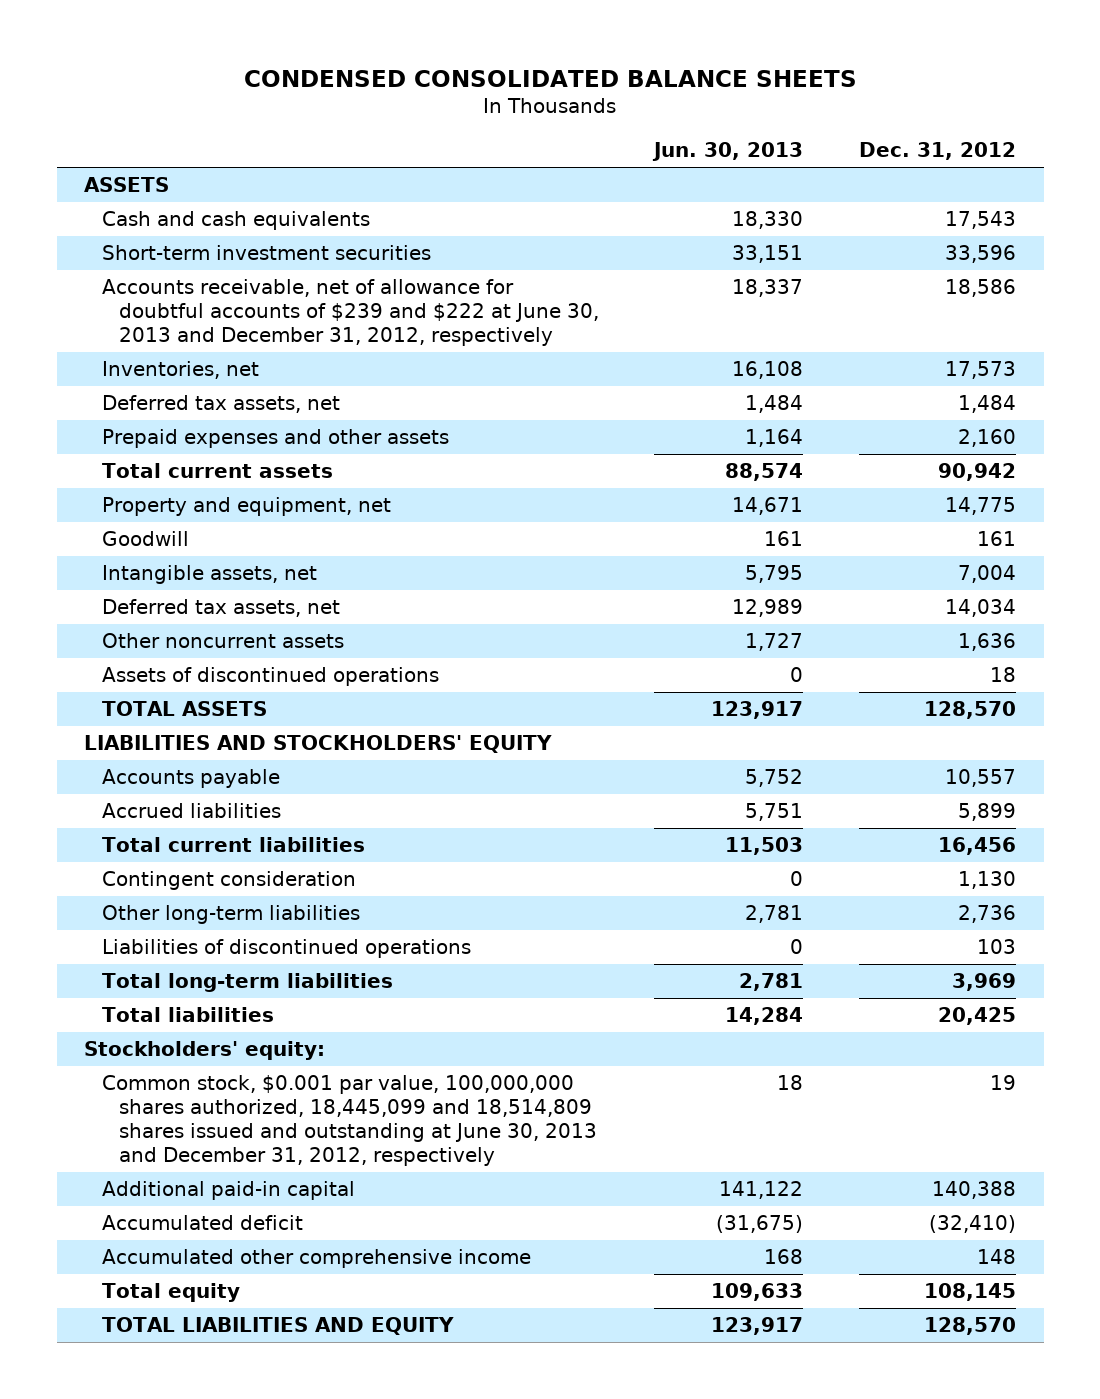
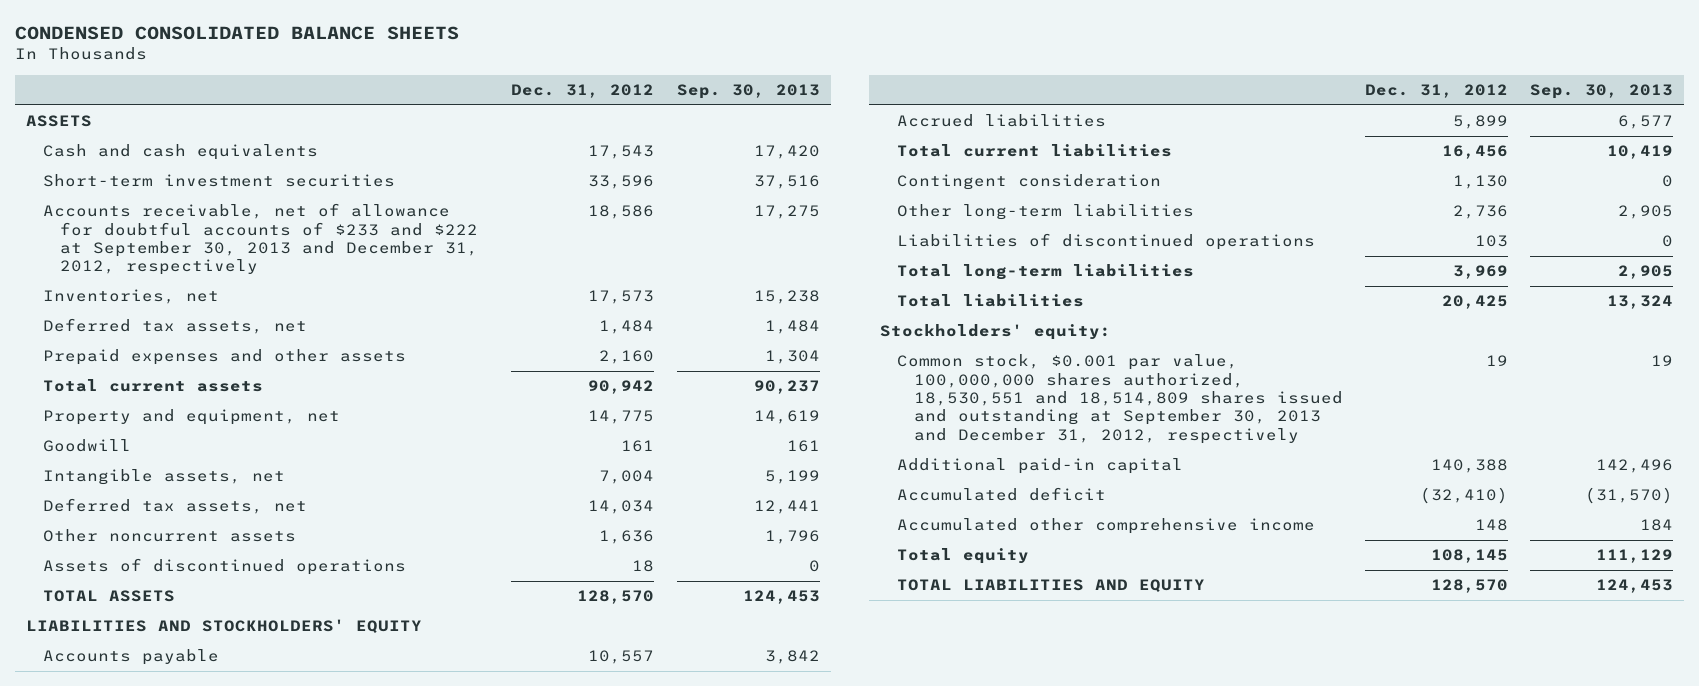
[652,142,804,162] Jun. 30, 2013 -> none
none -> [676,84,820,100] Sep. 30, 2013
[101,279,600,346] Accounts receivable, net of allowance for doubtful accounts of $239 and $222 at June 30, 2013 and December 31, 2012, respectively -> [43,203,479,276] Accounts receivable, net of allowance for doubtful accounts of $233 and $222 at September 30, 2013 and December 31, 2012, respectively
[101,1075,598,1166] Common stock, $0.001 par value, 100,000,000 shares authorized, 18,445,099 and 18,514,809 shares issued and outstanding at June 30, 2013 and December 31, 2012, respectively -> [896,354,1343,444] Common stock, $0.001 par value, 100,000,000 shares authorized, 18,530,551 and 18,514,809 shares issued and outstanding at September 30, 2013 and December 31, 2012, respectively

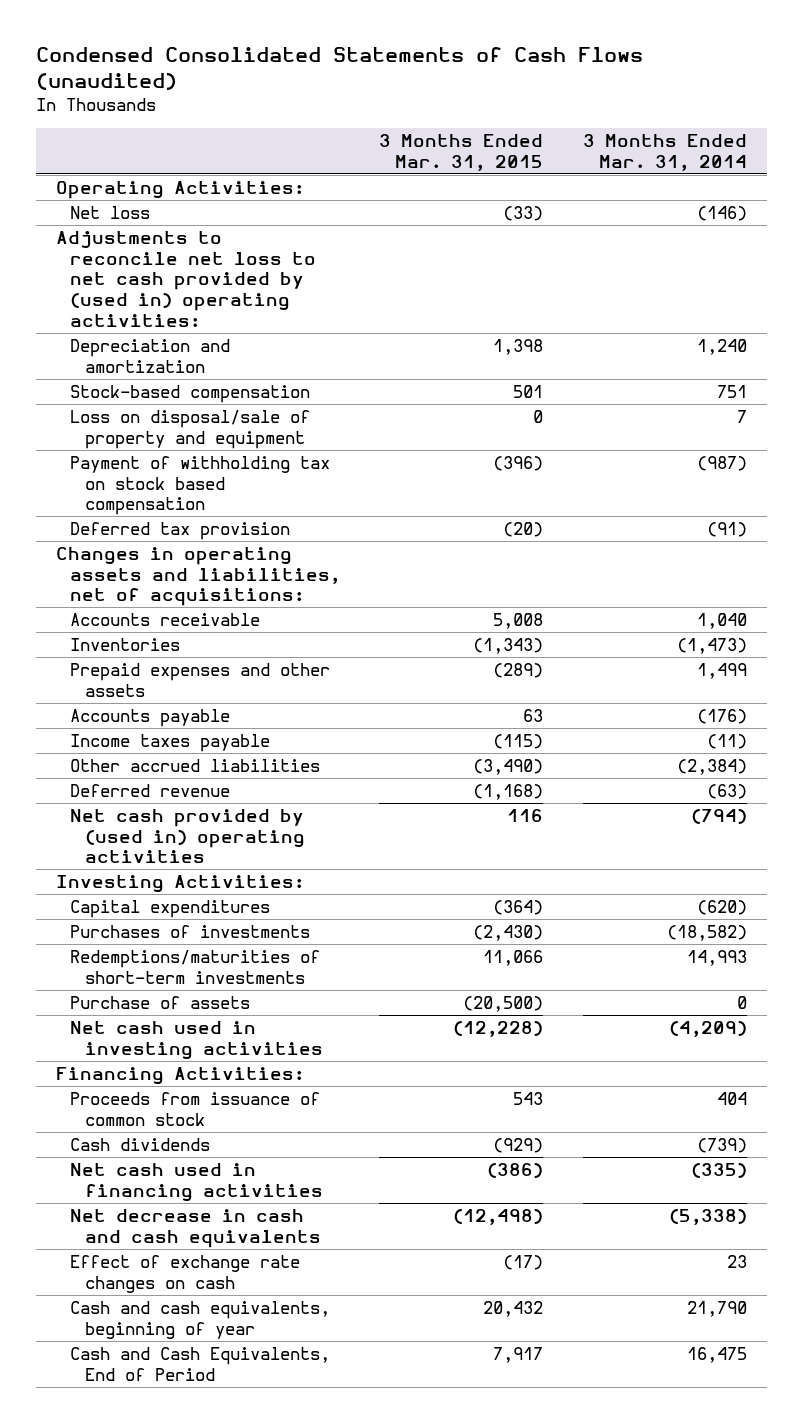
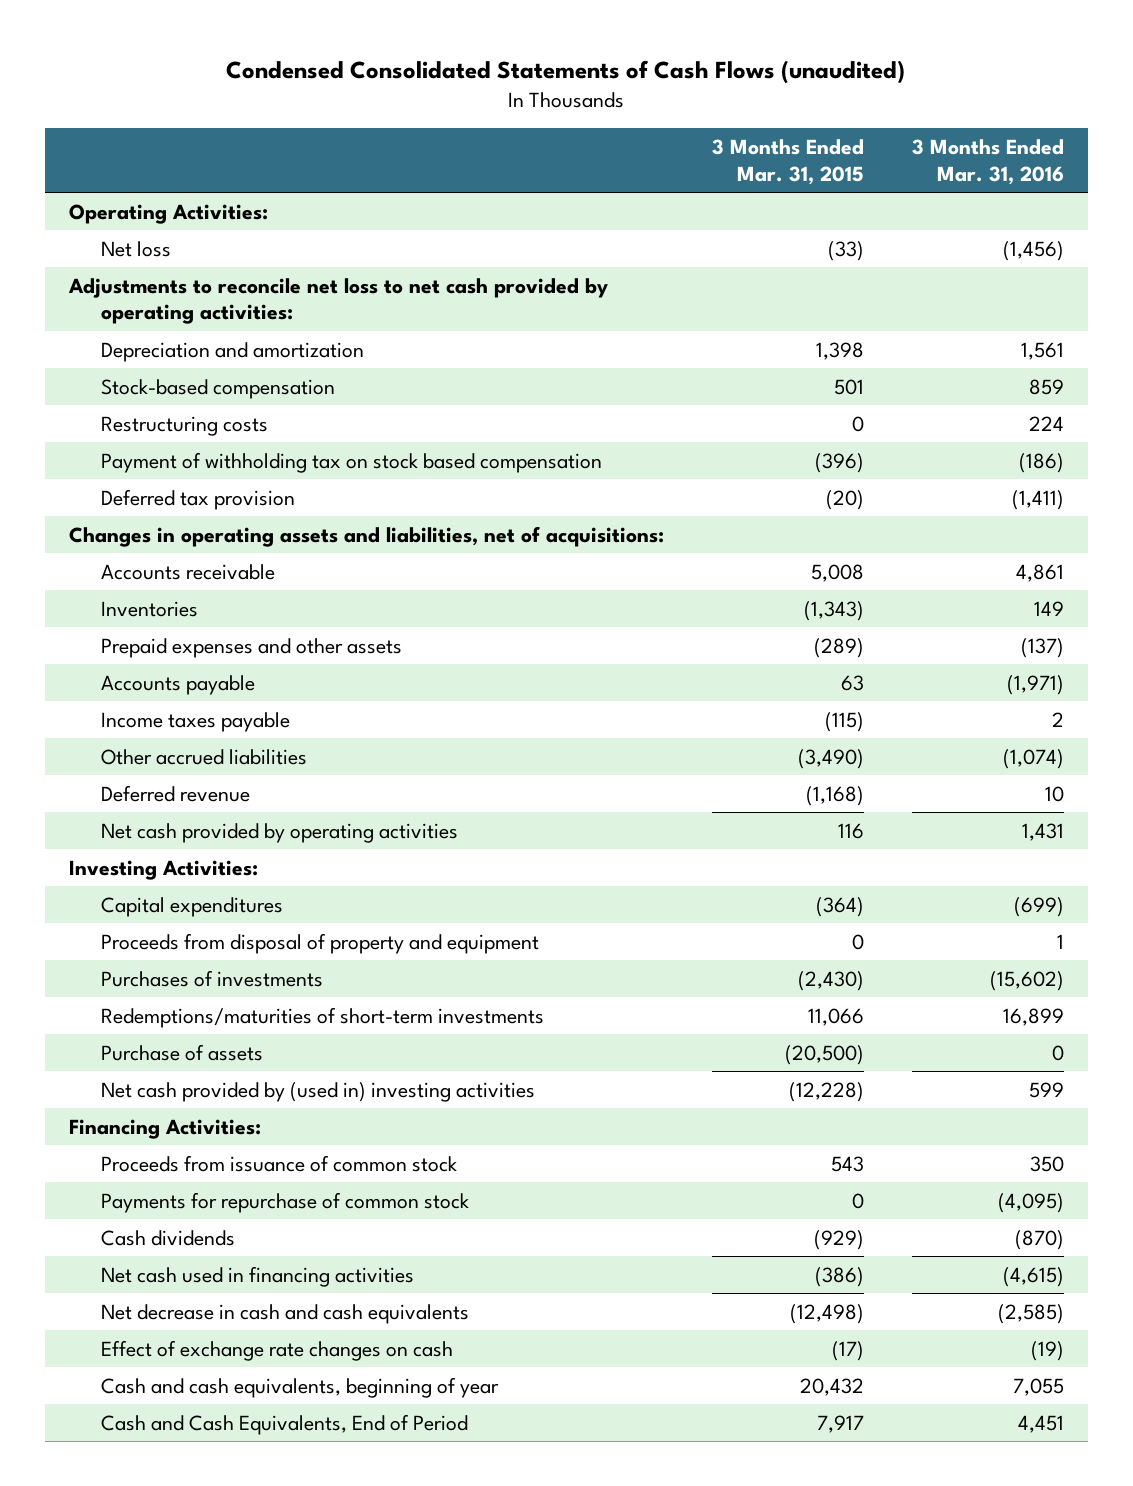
[582,133,747,171] 3 Months Ended Mar. 31, 2014 -> none
none -> [911,138,1064,185] 3 Months Ended Mar. 31, 2016
[55,230,317,327] Adjustments to reconcile net loss to net cash provided by (used in) operating activities: -> [67,277,608,325] Adjustments to reconcile net loss to net cash provided by operating activities:
[70,409,311,449] Loss on disposal/sale of property and equipment -> none
none -> [100,415,268,436] Restructuring costs
[70,808,305,864] Net cash provided by (used in) operating activities -> [100,822,458,843] Net cash provided by operating activities
none -> [100,932,539,954] Proceeds from disposal of property and equipment
[70,1020,323,1060] Net cash used in investing activities -> [100,1081,535,1102] Net cash provided by (used in) investing activities
none -> [100,1191,469,1213] Payments for repurchase of common stock

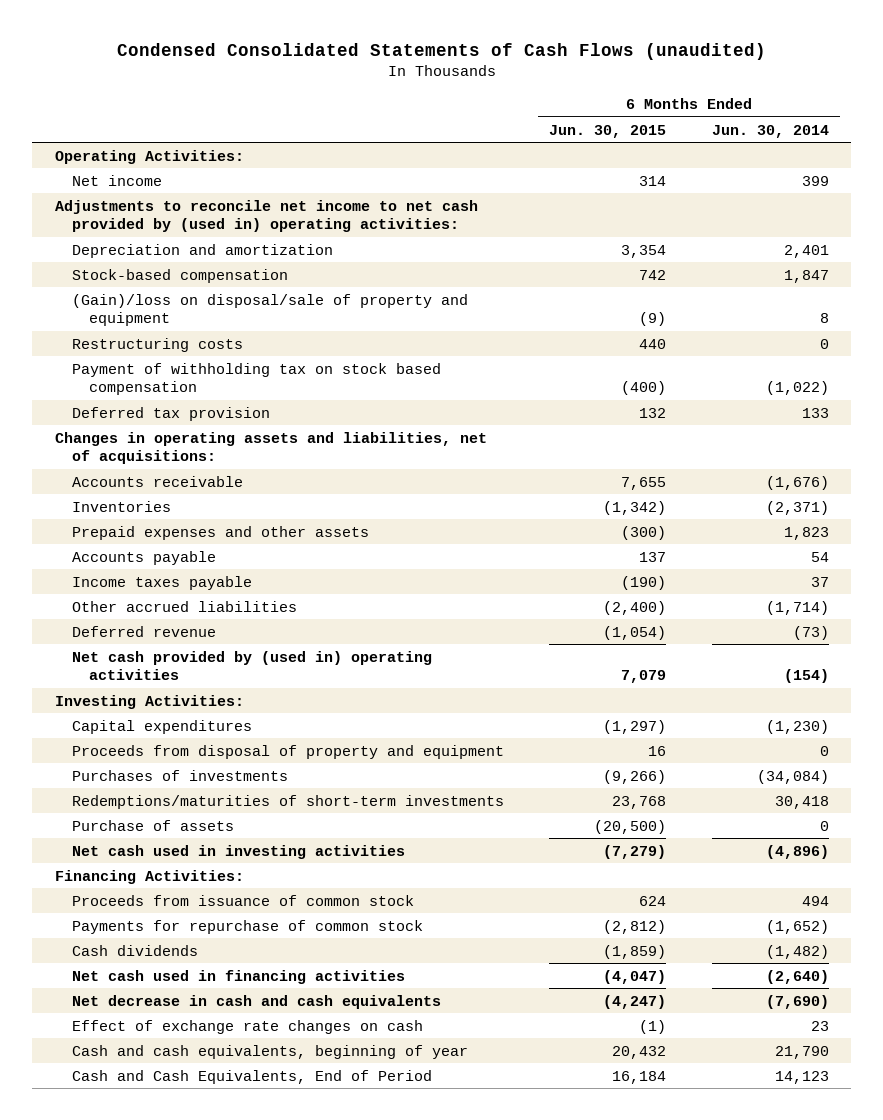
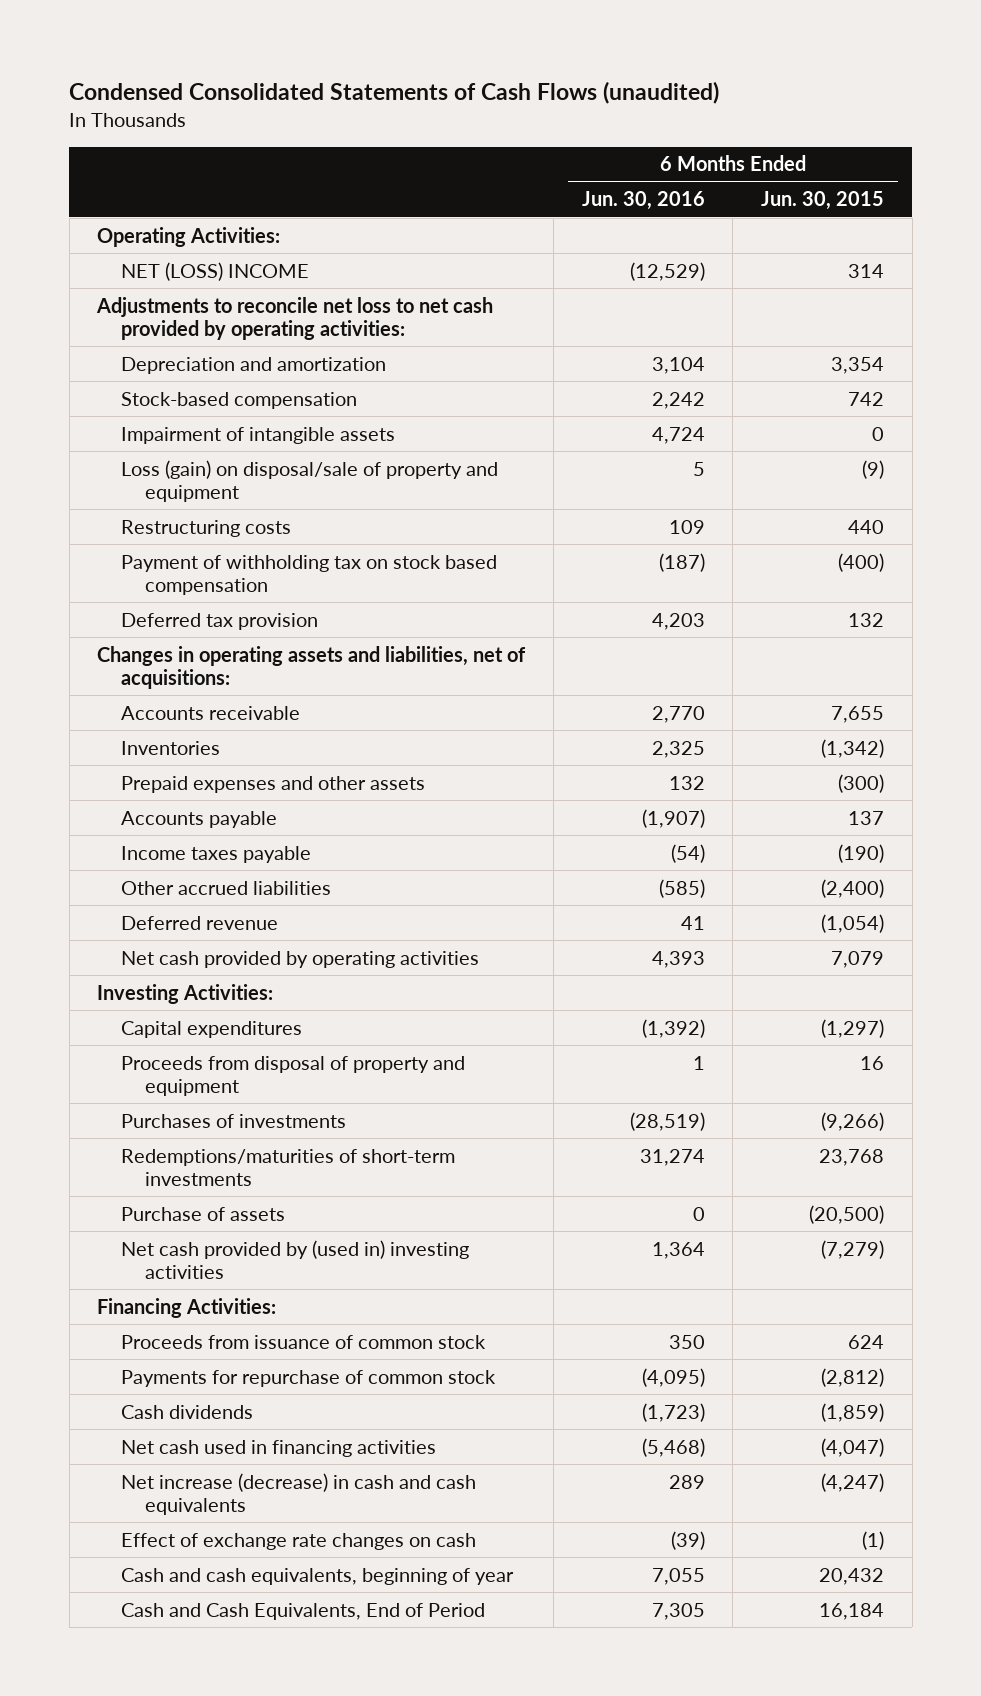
[711,124,829,138] Jun. 30, 2014 -> none
none -> [581,191,705,211] Jun. 30, 2016
[72,174,163,186] Net income -> [120,261,309,281] NET (LOSS) INCOME
[54,199,478,233] Adjustments to reconcile net income to net cash provided by (used in) operating activities: -> [96,296,494,340] Adjustments to reconcile net loss to net cash provided by operating activities:
none -> [120,426,395,444] Impairment of intangible assets
[72,293,469,327] (Gain)/loss on disposal/sale of property and equipment -> [120,459,498,502] Loss (gain) on disposal/sale of property and equipment
[72,650,433,681] Net cash provided by (used in) operating activities -> [120,950,479,968] Net cash provided by operating activities
[72,844,406,859] Net cash used in investing activities -> [120,1239,469,1279] Net cash provided by (used in) investing activities
[72,994,442,1009] Net decrease in cash and cash equivalents -> [120,1472,476,1515] Net increase (decrease) in cash and cash equivalents

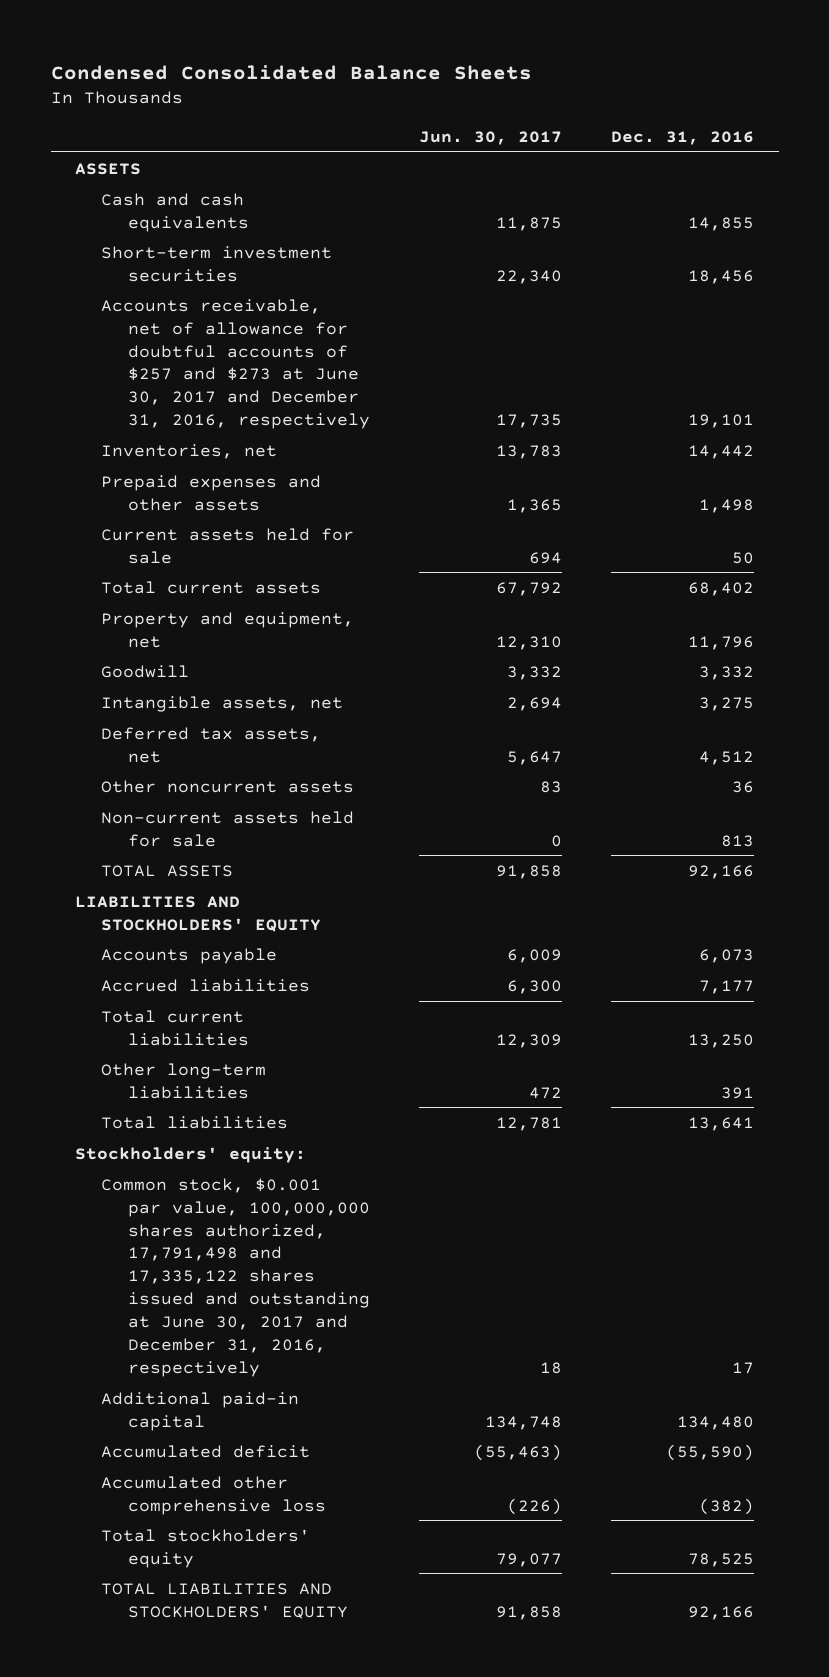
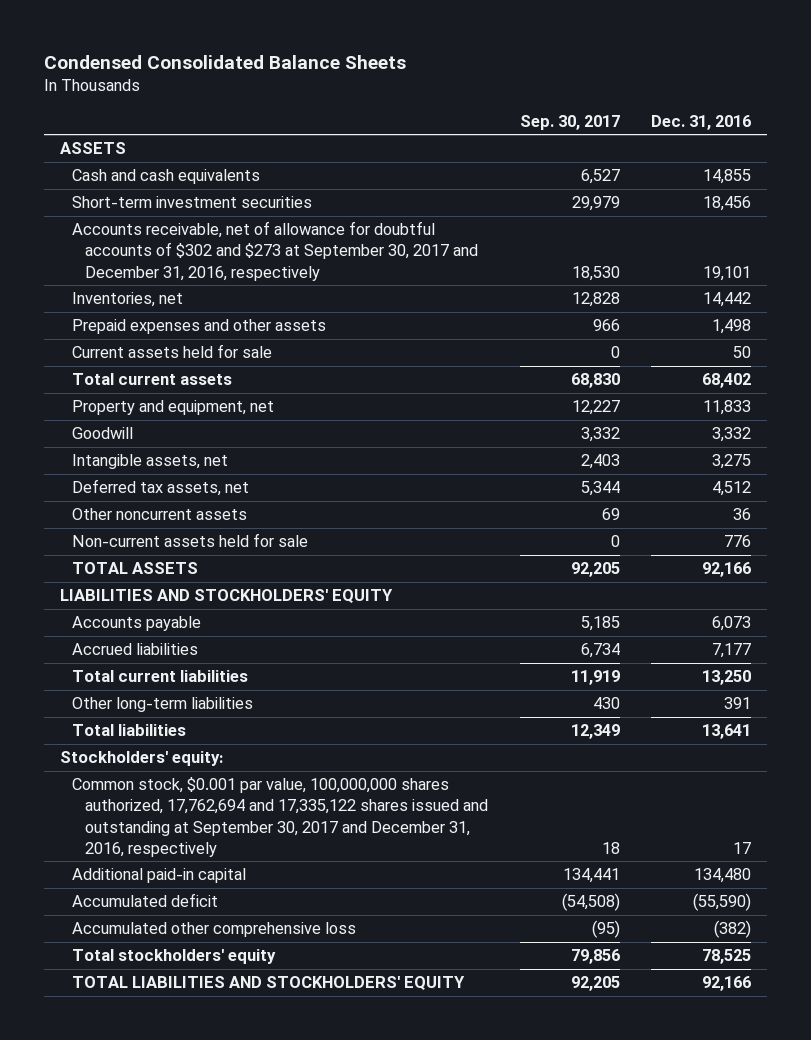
[418,130,562,145] Jun. 30, 2017 -> none
none -> [519,114,620,130] Sep. 30, 2017
[101,298,370,430] Accounts receivable, net of allowance for doubtful accounts of $257 and $273 at June 30, 2017 and December 31, 2016, respectively -> [72,221,478,281] Accounts receivable, net of allowance for doubtful accounts of $302 and $273 at September 30, 2017 and December 31, 2016, respectively
[688,635,755,650] 11,796 -> [703,400,752,416] 11,833
[721,834,755,847] 813 -> [724,535,752,548] 776
[101,1177,370,1378] Common stock, $0.001 par value, 100,000,000 shares authorized, 17,791,498 and 17,335,122 shares issued and outstanding at June 30, 2017 and December 31, 2016, respectively -> [72,777,488,857] Common stock, $0.001 par value, 100,000,000 shares authorized, 17,762,694 and 17,335,122 shares issued and outstanding at September 30, 2017 and December 31, 2016, respectively

